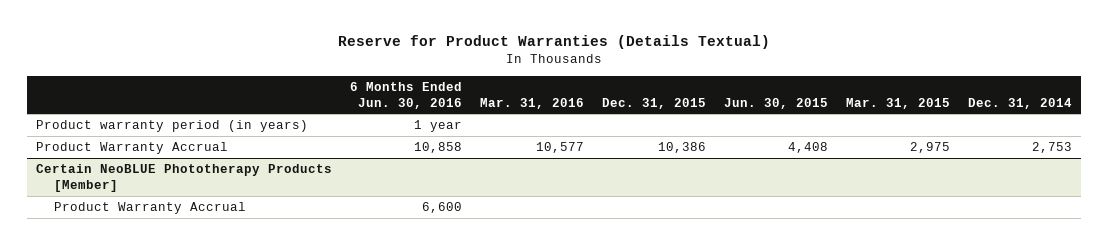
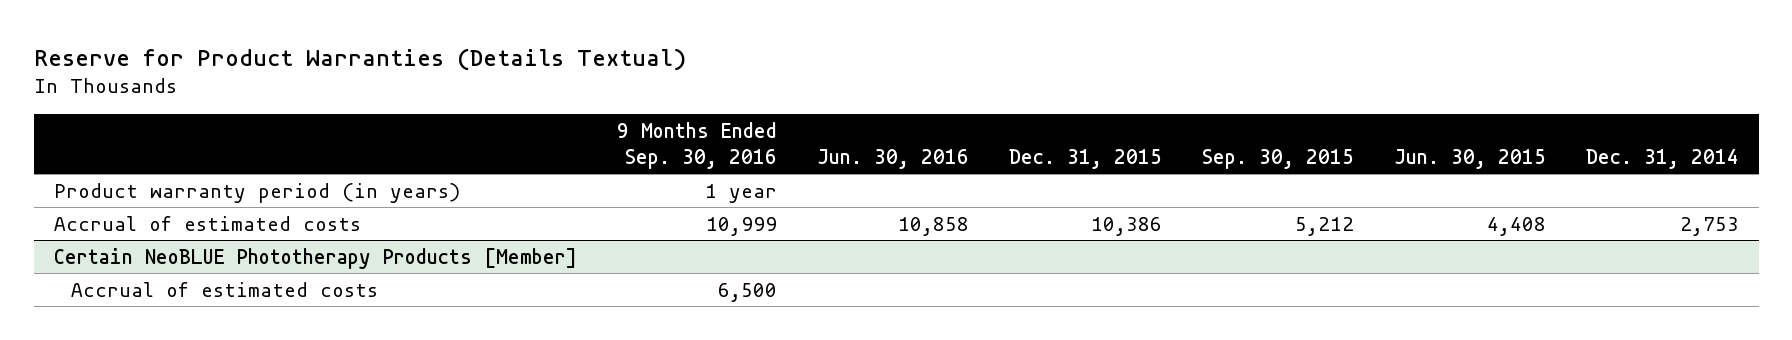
[349,81,462,109] 6 Months Ended Jun. 30, 2016 -> none
[479,97,584,109] Mar. 31, 2016 -> none
[846,97,951,109] Mar. 31, 2015 -> none
none -> [616,121,777,169] 9 Months Ended Sep. 30, 2016
none -> [816,148,969,169] Jun. 30, 2016
none -> [1201,148,1354,169] Sep. 30, 2015
[35,141,228,154] Product Warranty Accrual -> [53,215,361,231] Accrual of estimated costs
[54,201,247,214] Product Warranty Accrual -> [71,281,379,297] Accrual of estimated costs

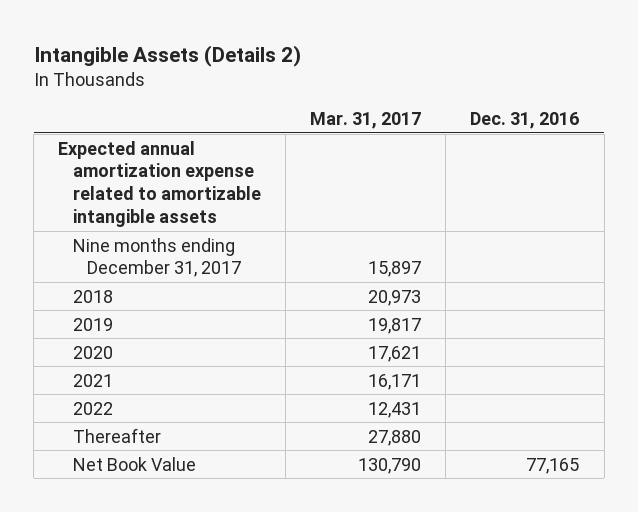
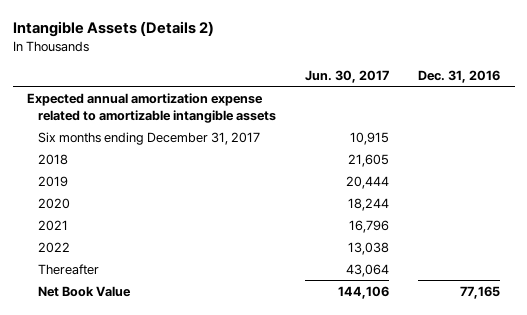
[310,112,422,130] Mar. 31, 2017 -> none
none -> [305,70,390,84] Jun. 30, 2017
[72,237,242,278] Nine months ending December 31, 2017 -> [38,131,261,145] Six months ending December 31, 2017

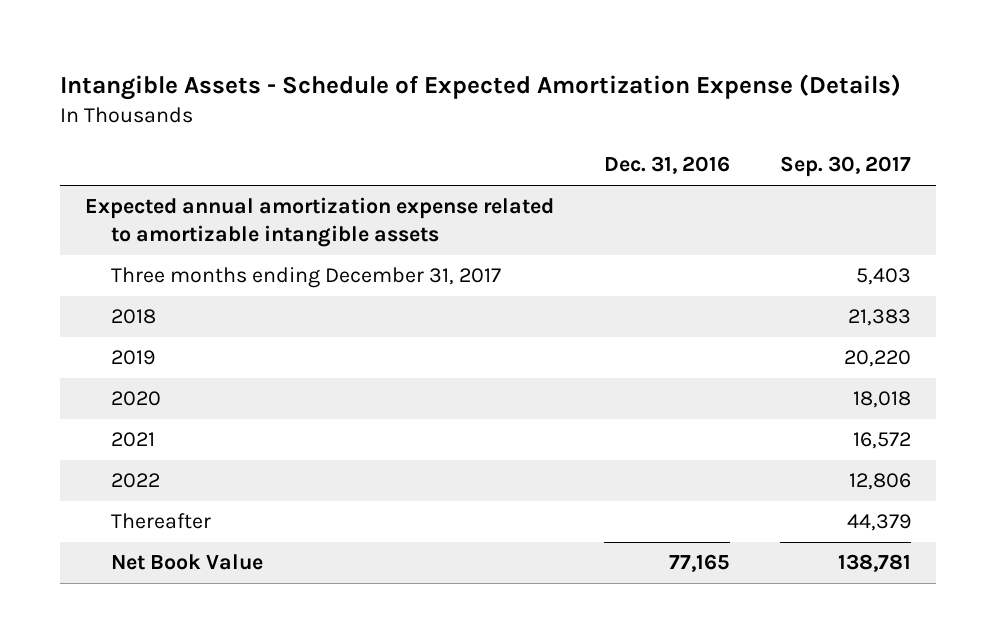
[12,21,214,38] Intangible Assets (Details 2) -> [60,74,902,101] Intangible Assets - Schedule of Expected Amortization Expense (Details)
[305,70,390,84] Jun. 30, 2017 -> none
none -> [779,156,911,178] Sep. 30, 2017
[38,131,261,145] Six months ending December 31, 2017 -> [111,267,502,289] Three months ending December 31, 2017

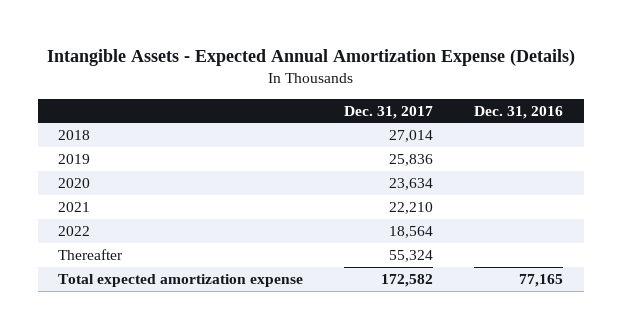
[60,74,902,101] Intangible Assets - Schedule of Expected Amortization Expense (Details) -> [46,49,575,67] Intangible Assets - Expected Annual Amortization Expense (Details)
[779,156,911,178] Sep. 30, 2017 -> none
none -> [344,105,434,119] Dec. 31, 2017
[85,197,555,247] Expected annual amortization expense related to amortizable intangible assets -> none
[111,267,502,289] Three months ending December 31, 2017 -> none
[111,554,264,571] Net Book Value -> [58,273,304,287] Total expected amortization expense

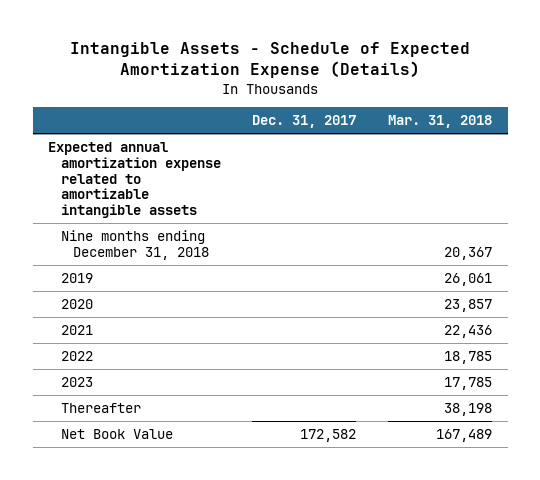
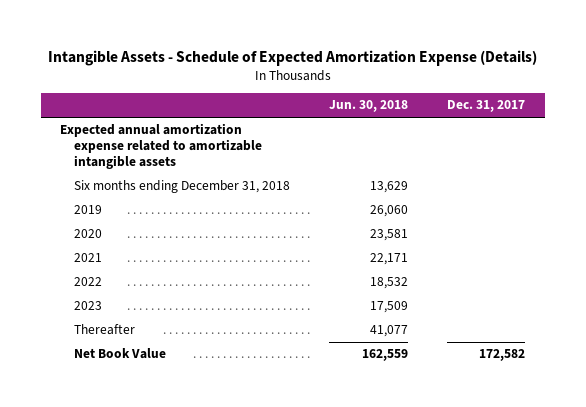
[387,115,492,129] Mar. 31, 2018 -> none
none -> [329,100,409,113] Jun. 30, 2018
[60,230,210,260] Nine months ending December 31, 2018 -> [74,180,291,194] Six months ending December 31, 2018

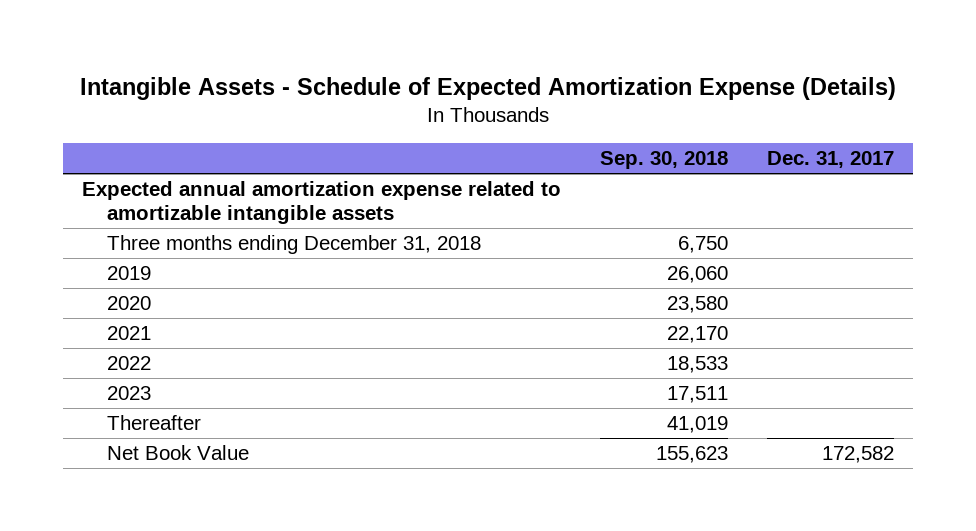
[329,100,409,113] Jun. 30, 2018 -> none
none -> [600,151,729,170] Sep. 30, 2018
[74,180,291,194] Six months ending December 31, 2018 -> [107,235,482,255] Three months ending December 31, 2018

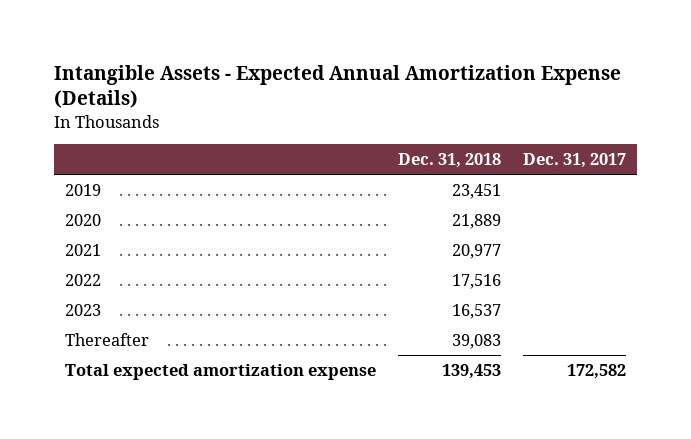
[80,76,897,100] Intangible Assets - Schedule of Expected Amortization Expense (Details) -> [53,64,621,109] Intangible Assets - Expected Annual Amortization Expense (Details)
[600,151,729,170] Sep. 30, 2018 -> none
none -> [397,153,501,169] Dec. 31, 2018
[82,181,562,224] Expected annual amortization expense related to amortizable intangible assets -> none
[107,235,482,255] Three months ending December 31, 2018 -> none
[107,445,250,461] Net Book Value -> [64,363,376,380] Total expected amortization expense

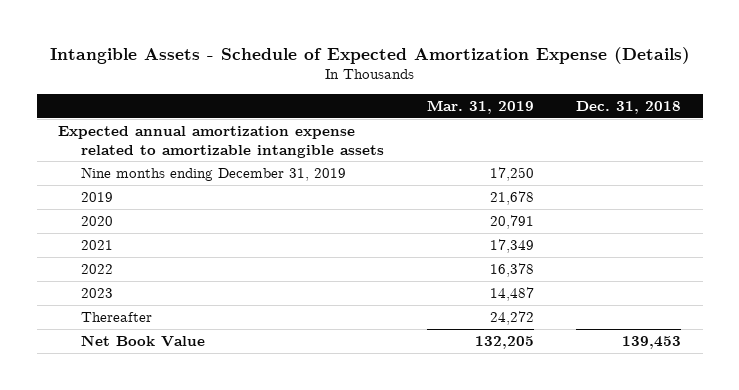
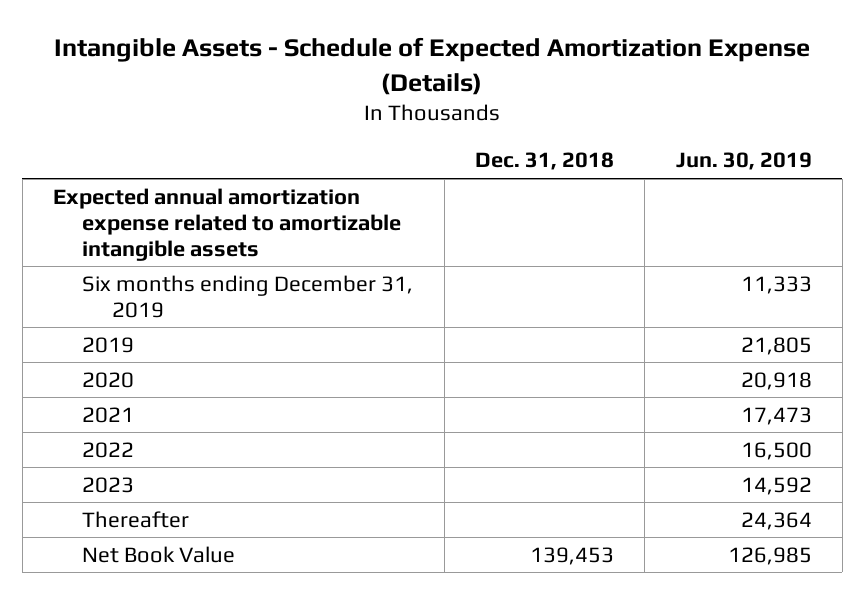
[426,99,534,114] Mar. 31, 2019 -> none
none -> [675,152,812,171] Jun. 30, 2019
[81,166,347,181] Nine months ending December 31, 2019 -> [82,274,414,318] Six months ending December 31, 2019

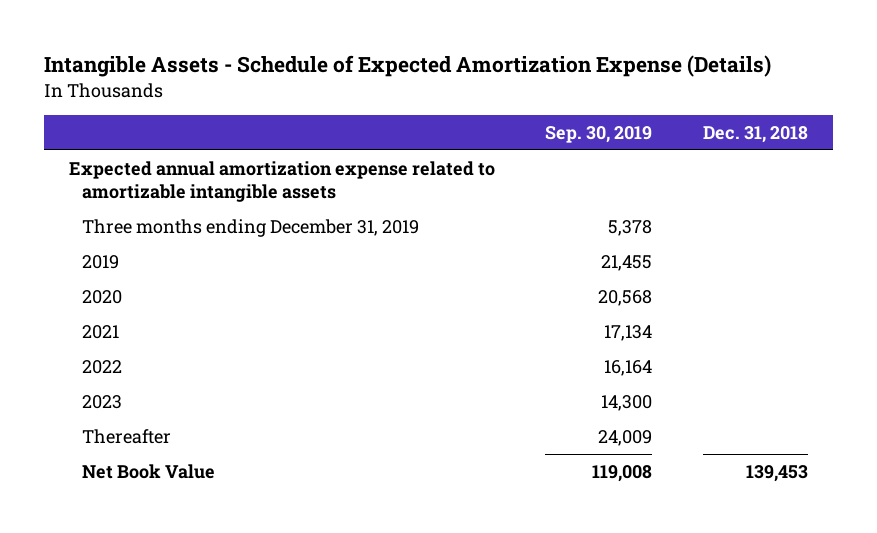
[675,152,812,171] Jun. 30, 2019 -> none
none -> [545,125,653,143] Sep. 30, 2019
[82,274,414,318] Six months ending December 31, 2019 -> [82,219,420,238] Three months ending December 31, 2019

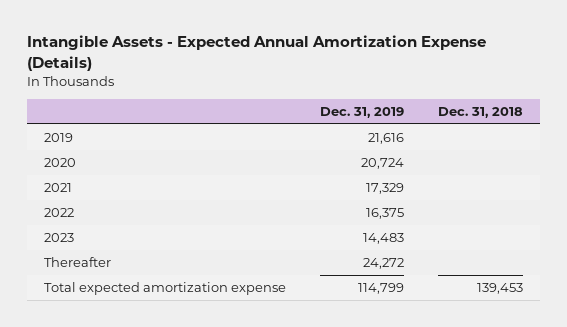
[43,55,771,78] Intangible Assets - Schedule of Expected Amortization Expense (Details) -> [26,35,486,71] Intangible Assets - Expected Annual Amortization Expense (Details)
[545,125,653,143] Sep. 30, 2019 -> none
none -> [319,106,404,118] Dec. 31, 2019
[69,161,496,203] Expected annual amortization expense related to amortizable intangible assets -> none
[82,219,420,238] Three months ending December 31, 2019 -> none
[82,464,216,480] Net Book Value -> [43,282,286,296] Total expected amortization expense

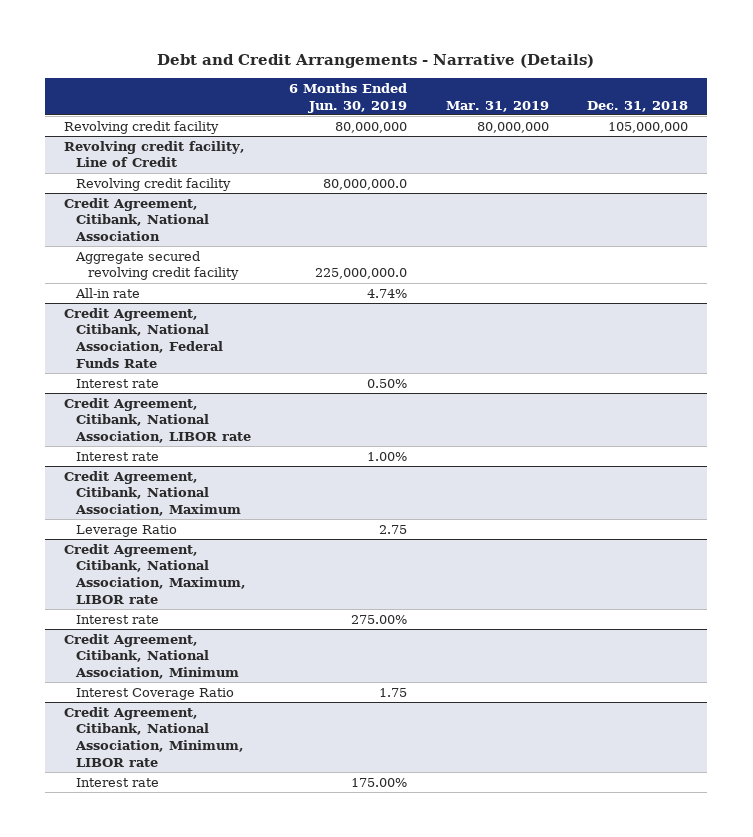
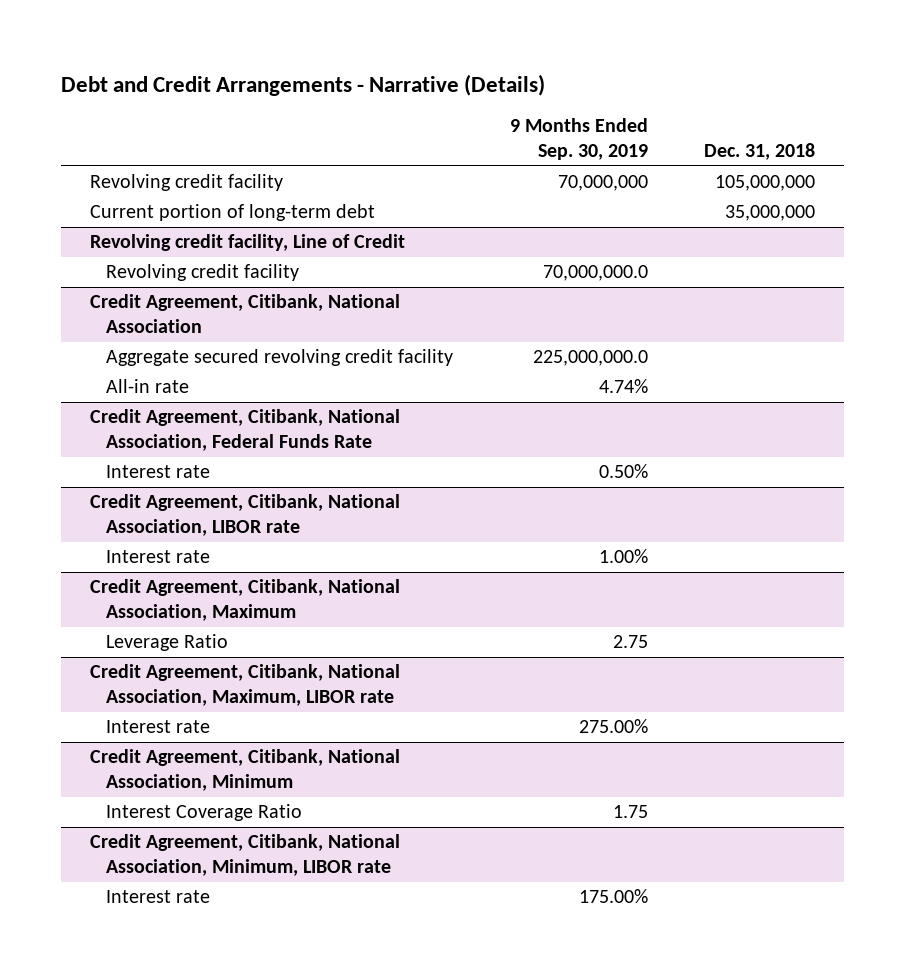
[289,82,408,113] 6 Months Ended Jun. 30, 2019 -> none
[445,100,549,112] Mar. 31, 2019 -> none
none -> [509,118,648,160] 9 Months Ended Sep. 30, 2019
none -> [89,204,375,222] Current portion of long-term debt

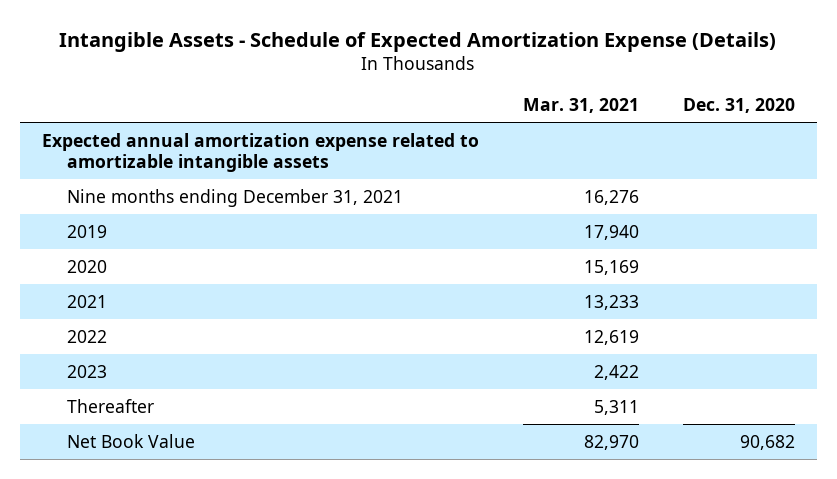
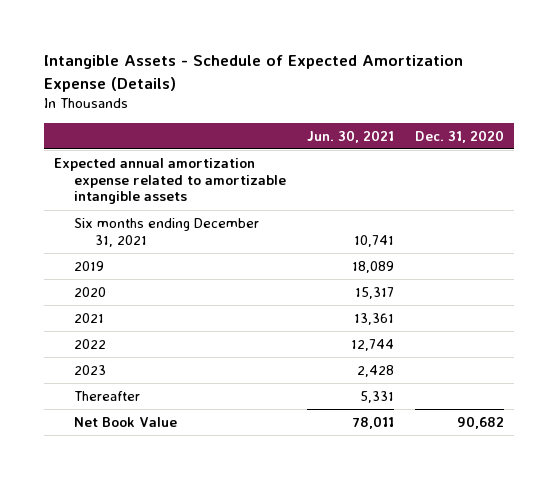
[522,98,639,114] Mar. 31, 2021 -> none
none -> [307,129,395,143] Jun. 30, 2021
[66,188,403,207] Nine months ending December 31, 2021 -> [74,218,260,247] Six months ending December 31, 2021

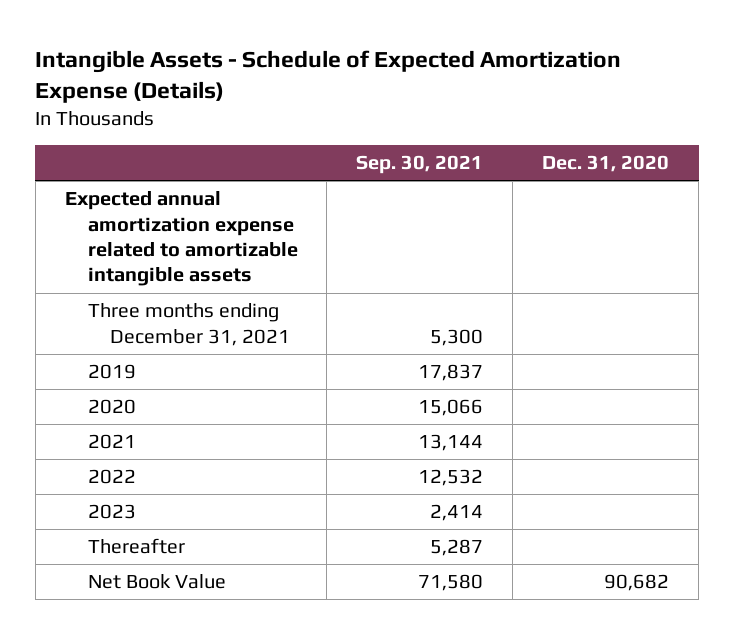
[307,129,395,143] Jun. 30, 2021 -> none
none -> [356,155,484,175] Sep. 30, 2021
[74,218,260,247] Six months ending December 31, 2021 -> [87,303,291,346] Three months ending December 31, 2021

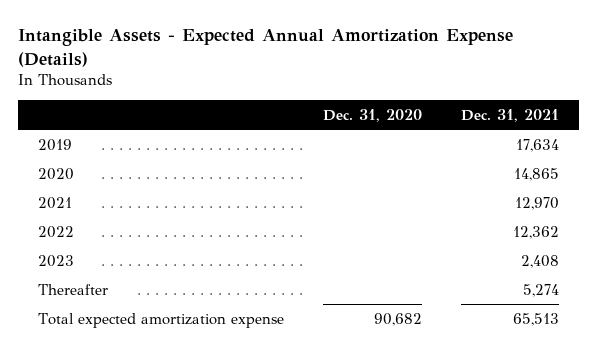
[35,49,622,103] Intangible Assets - Schedule of Expected Amortization Expense (Details) -> [18,29,514,67] Intangible Assets - Expected Annual Amortization Expense (Details)
[356,155,484,175] Sep. 30, 2021 -> none
none -> [461,109,560,123] Dec. 31, 2021
[64,191,298,287] Expected annual amortization expense related to amortizable intangible assets -> none
[87,303,291,346] Three months ending December 31, 2021 -> none
[87,574,226,590] Net Book Value -> [37,312,284,328] Total expected amortization expense

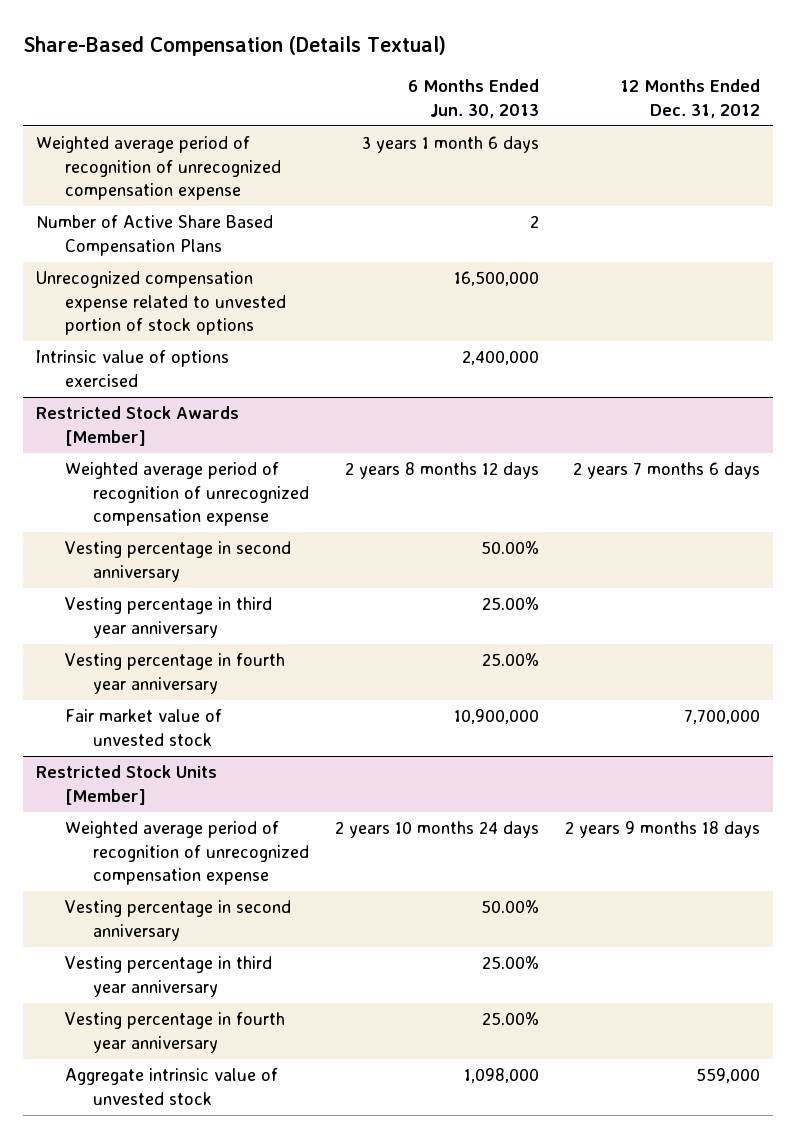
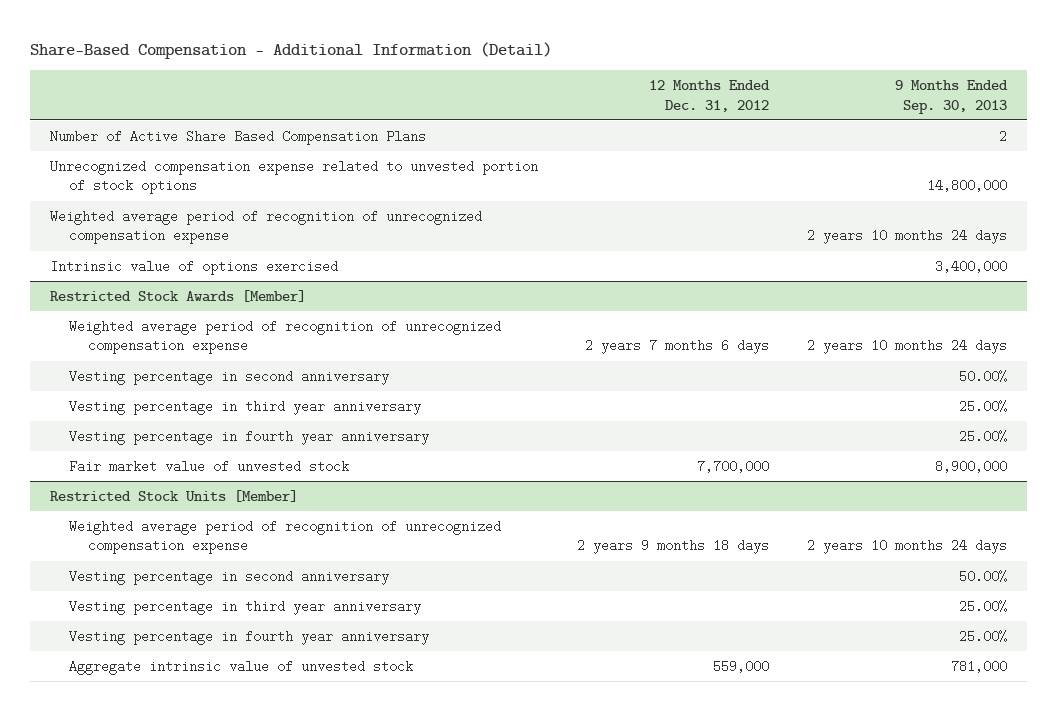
[23,35,447,56] Share-Based Compensation (Details Textual) -> [30,41,553,59] Share-Based Compensation - Additional Information (Detail)
[407,79,539,118] 6 Months Ended Jun. 30, 2013 -> none
none -> [895,80,1009,114] 9 Months Ended Sep. 30, 2013
[36,136,281,201] Weighted average period of recognition of unrecognized compensation expense -> [49,209,482,245] Weighted average period of recognition of unrecognized compensation expense

